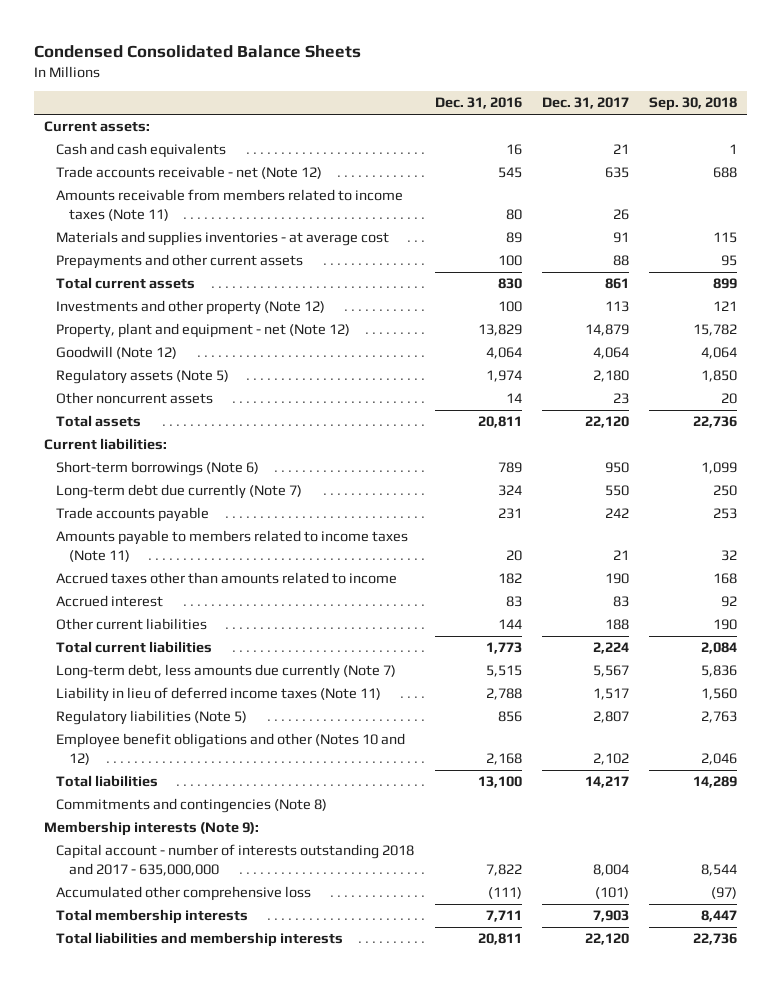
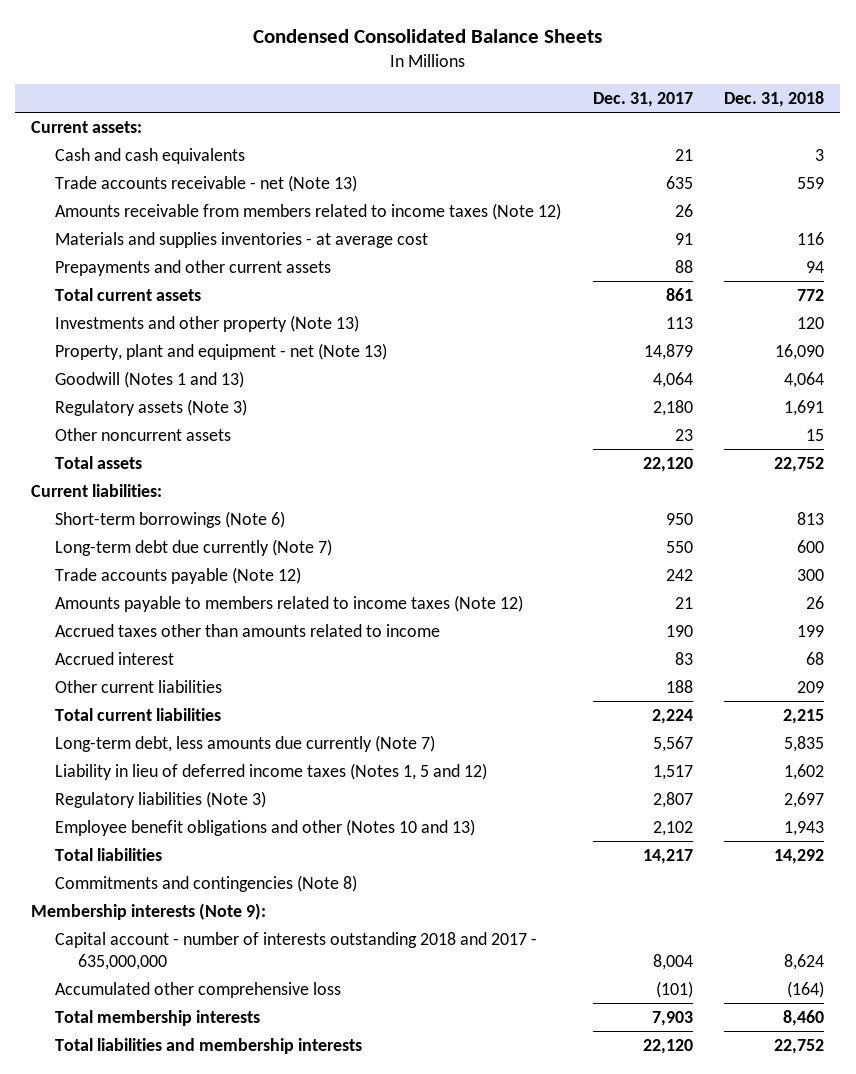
[434,97,522,110] Dec. 31, 2016 -> none
[649,97,738,112] Sep. 30, 2018 -> none
none -> [724,90,825,107] Dec. 31, 2018
[56,166,323,180] Trade accounts receivable - net (Note 12) -> [54,174,357,192] Trade accounts receivable - net (Note 13)
[56,189,404,221] Amounts receivable from members related to income taxes (Note 11) -> [54,202,561,220] Amounts receivable from members related to income taxes (Note 12)
[56,300,326,316] Investments and other property (Note 12) -> [54,314,359,332] Investments and other property (Note 13)
[56,323,351,339] Property, plant and equipment - net (Note 12) -> [54,342,387,360] Property, plant and equipment - net (Note 13)
[56,346,178,360] Goodwill (Note 12) -> [54,370,244,388] Goodwill (Notes 1 and 13)
[56,369,230,385] Regulatory assets (Note 5) -> [54,398,247,416] Regulatory assets (Note 3)
[56,507,210,523] Trade accounts payable -> [54,566,301,584] Trade accounts payable (Note 12)
[56,530,409,562] Amounts payable to members related to income taxes (Note 11) -> [54,594,523,612] Amounts payable to members related to income taxes (Note 12)
[56,687,382,703] Liability in lieu of deferred income taxes (Note 11) -> [54,762,487,780] Liability in lieu of deferred income taxes (Notes 1, 5 and 12)
[56,710,248,726] Regulatory liabilities (Note 5) -> [54,790,266,808] Regulatory liabilities (Note 3)
[56,733,406,765] Employee benefit obligations and other (Notes 10 and 12) -> [54,818,475,836] Employee benefit obligations and other (Notes 10 and 13)

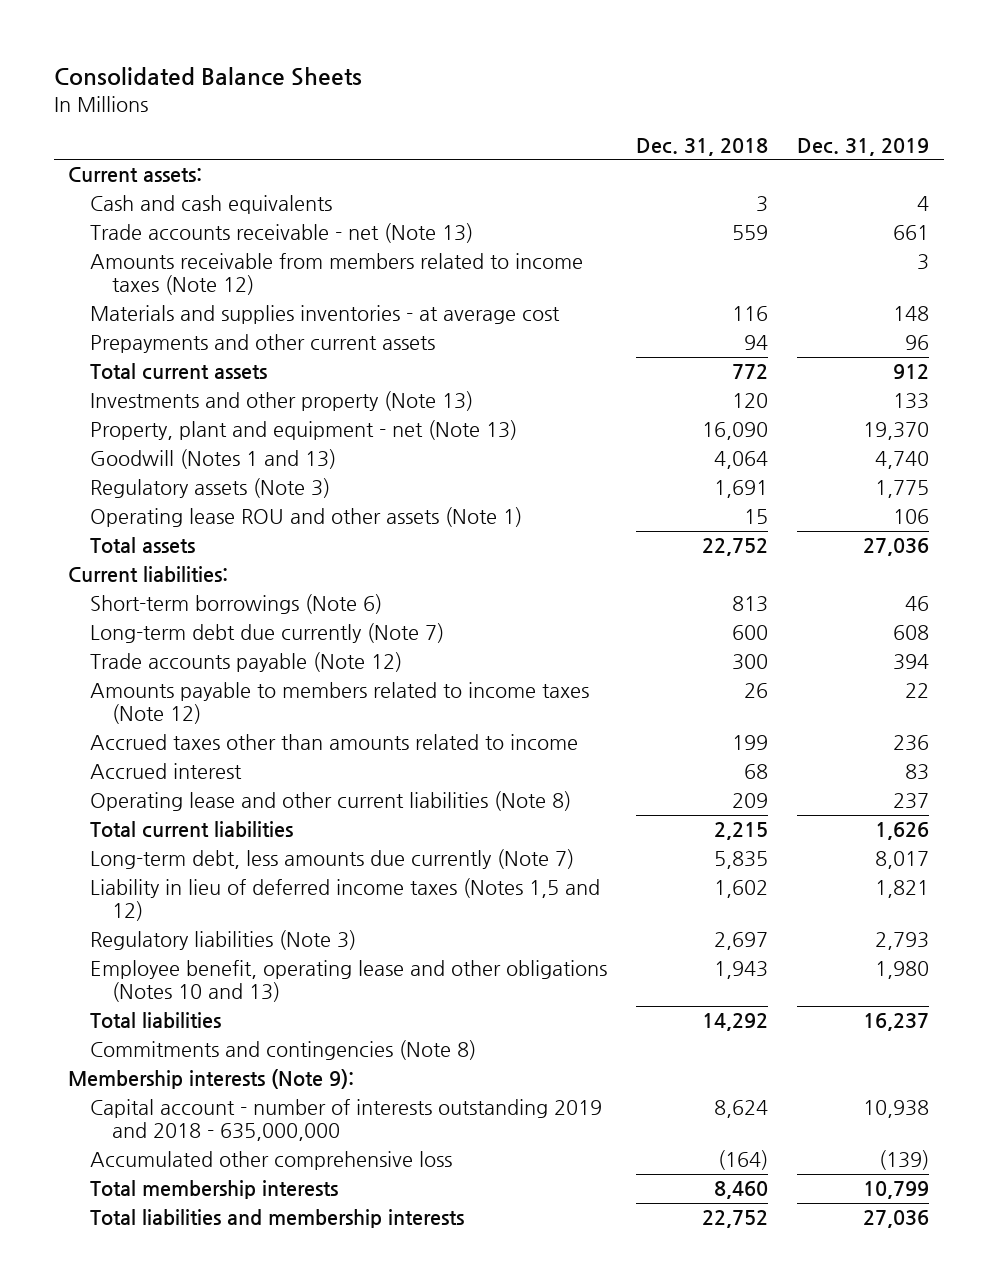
[252,28,602,43] Condensed Consolidated Balance Sheets -> [53,67,362,87] Consolidated Balance Sheets
[592,91,693,107] Dec. 31, 2017 -> none
none -> [797,137,930,156] Dec. 31, 2019
[54,427,231,441] Other noncurrent assets -> [90,507,523,528] Operating lease ROU and other assets (Note 1)
[54,679,222,693] Other current liabilities -> [90,791,572,812] Operating lease and other current liabilities (Note 8)
[54,762,487,780] Liability in lieu of deferred income taxes (Notes 1, 5 and 12) -> [90,878,601,922] Liability in lieu of deferred income taxes (Notes 1,5 and 12)
[54,818,475,836] Employee benefit obligations and other (Notes 10 and 13) -> [90,960,608,1003] Employee benefit, operating lease and other obligations (Notes 10 and 13)
[54,931,537,970] Capital account - number of interests outstanding 2018 and 2017 - 635,000,000 -> [90,1099,603,1142] Capital account - number of interests outstanding 2019 and 2018 - 635,000,000

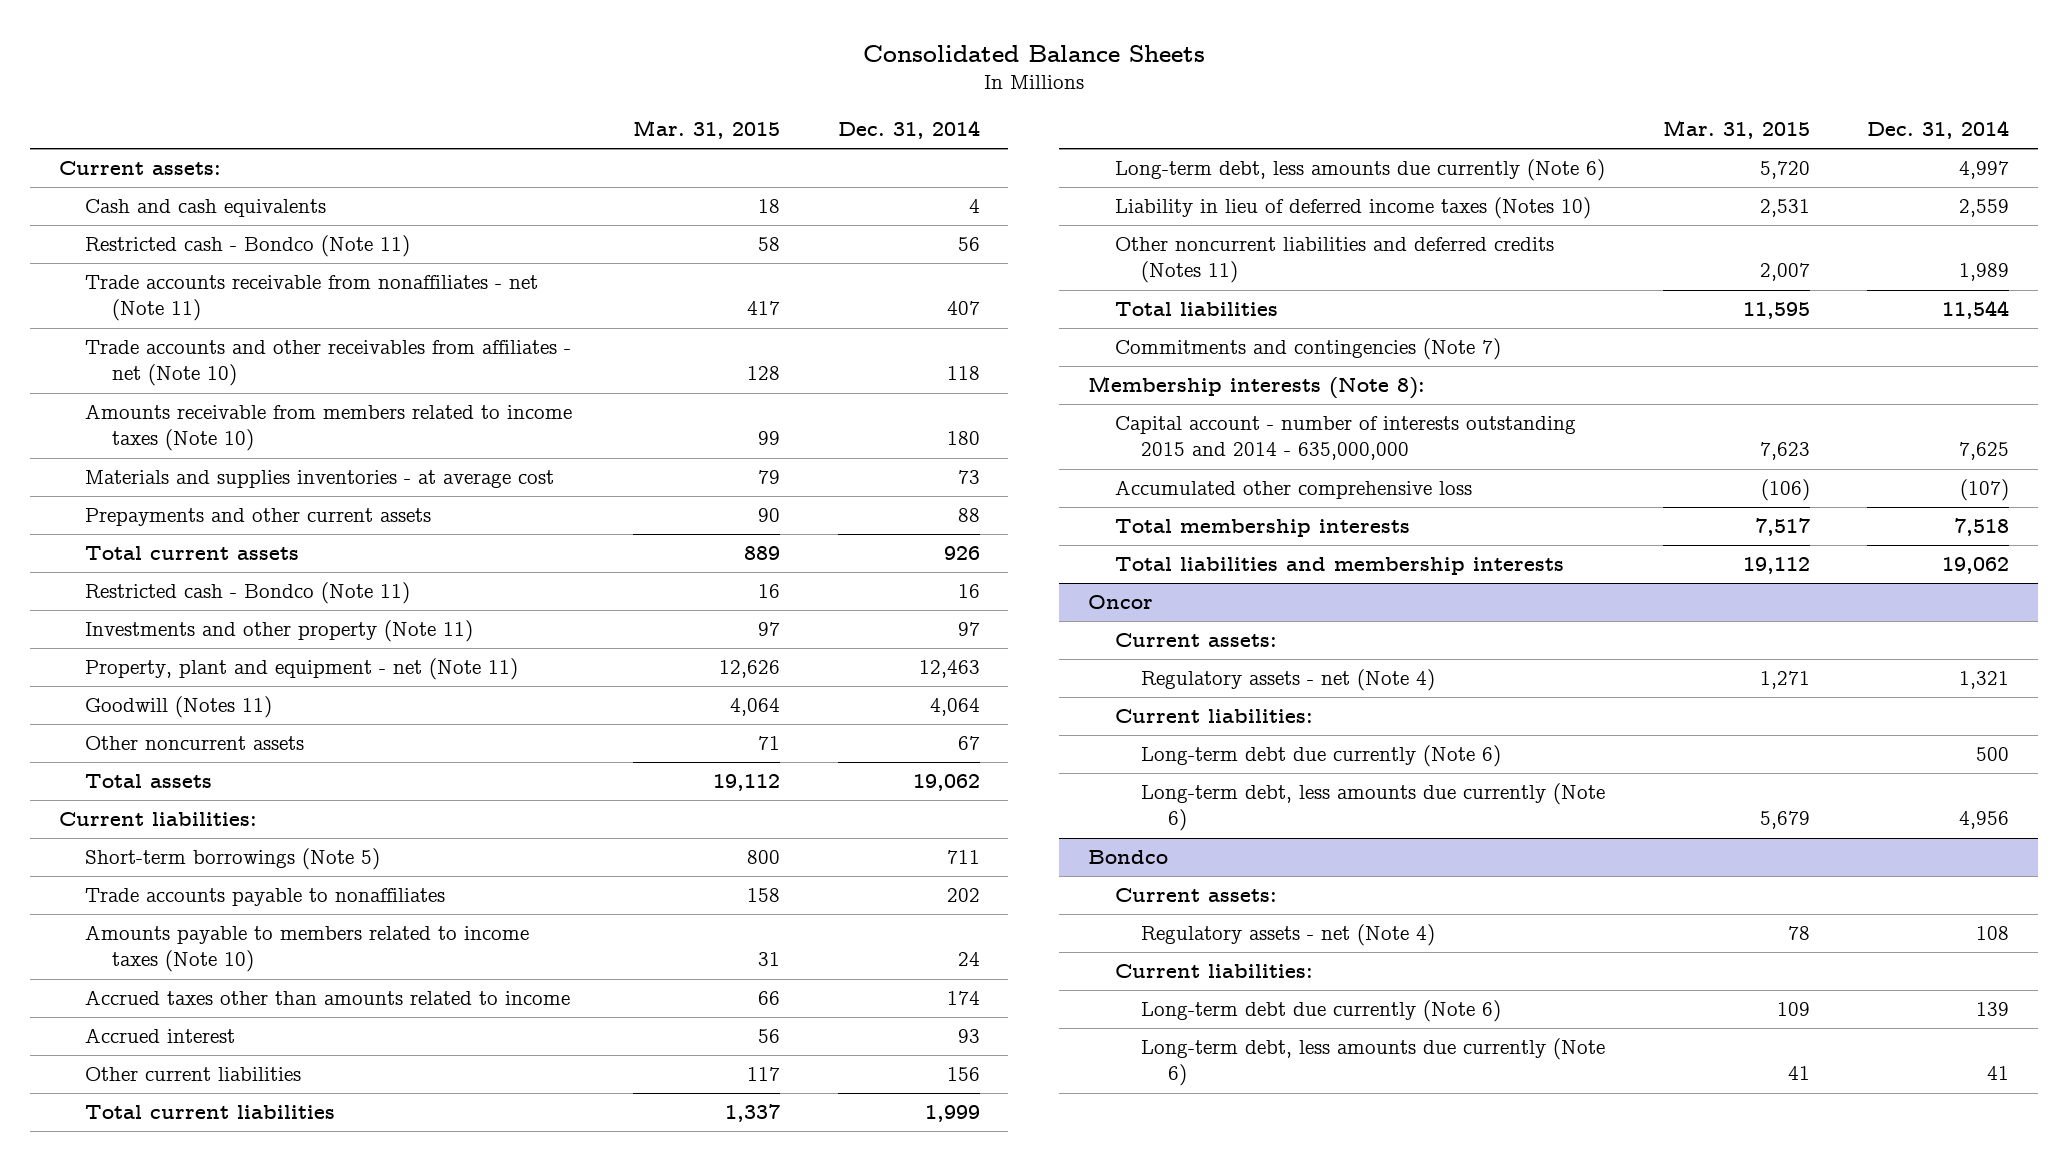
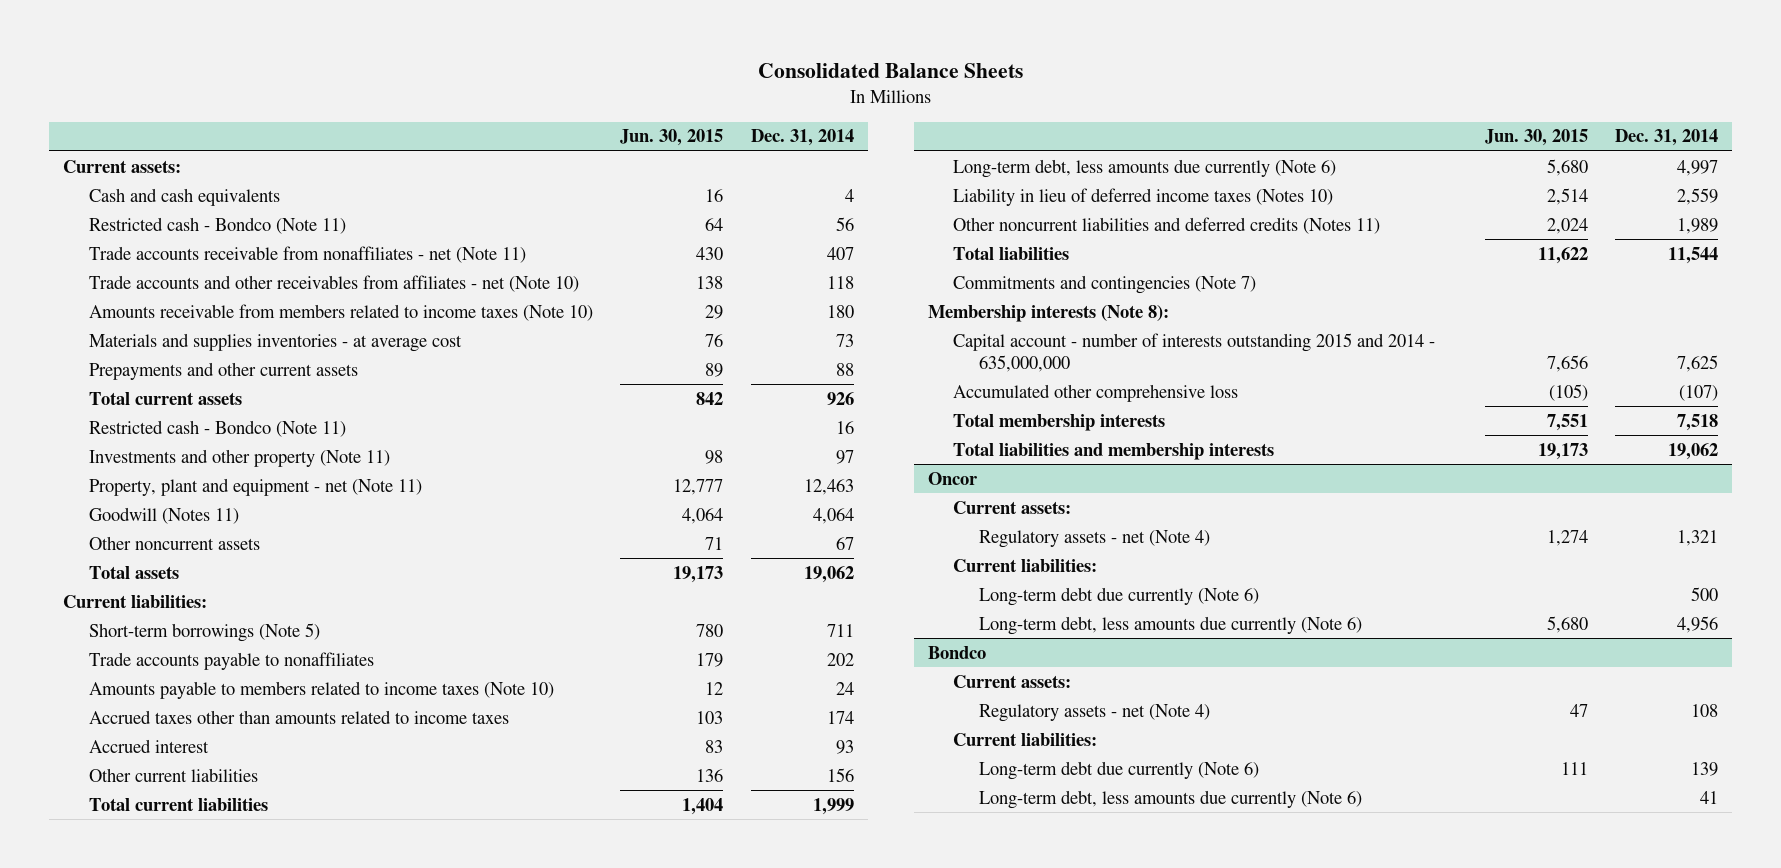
[633,119,781,139] Mar. 31, 2015 -> none
none -> [620,129,724,147] Jun. 30, 2015
[85,990,571,1006] Accrued taxes other than amounts related to income -> [88,709,509,724] Accrued taxes other than amounts related to income taxes

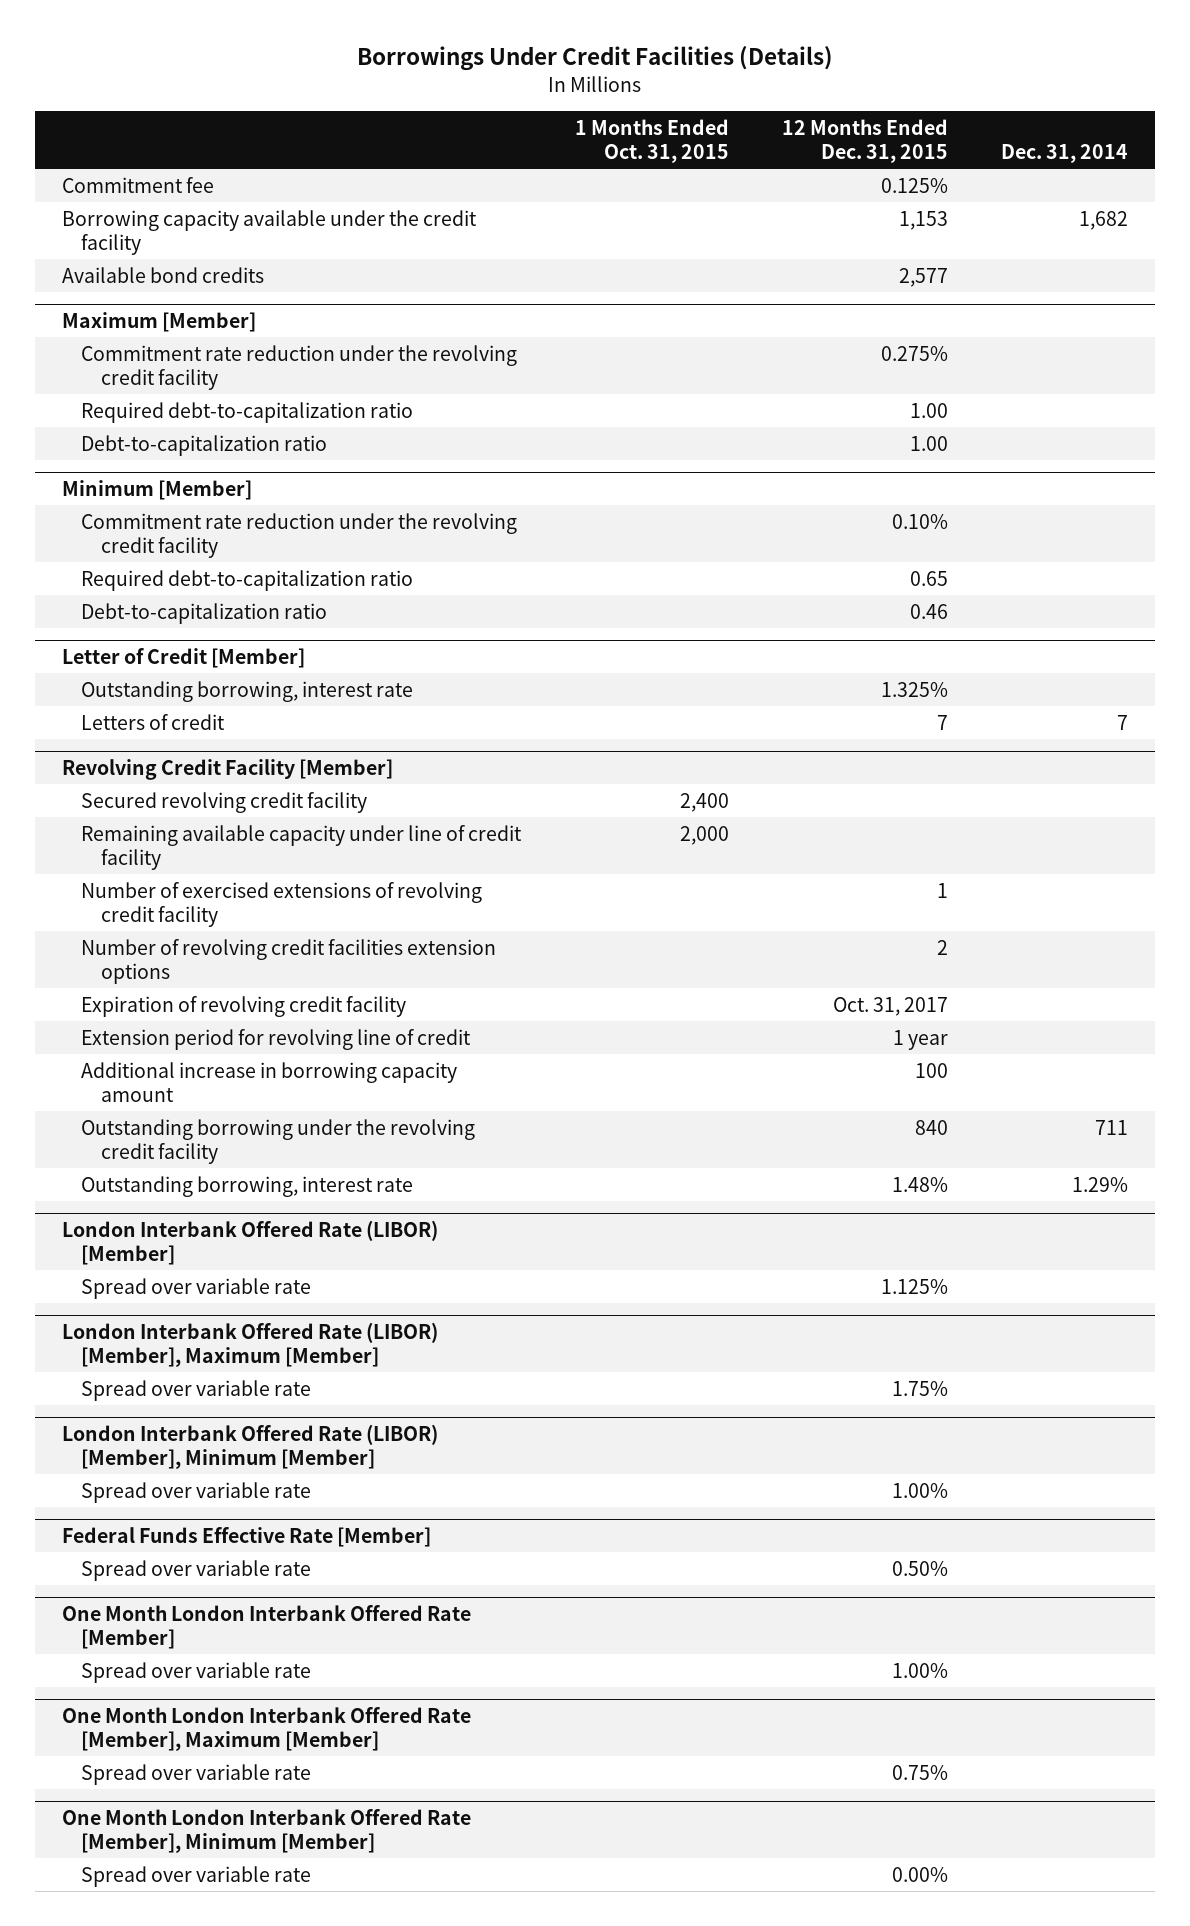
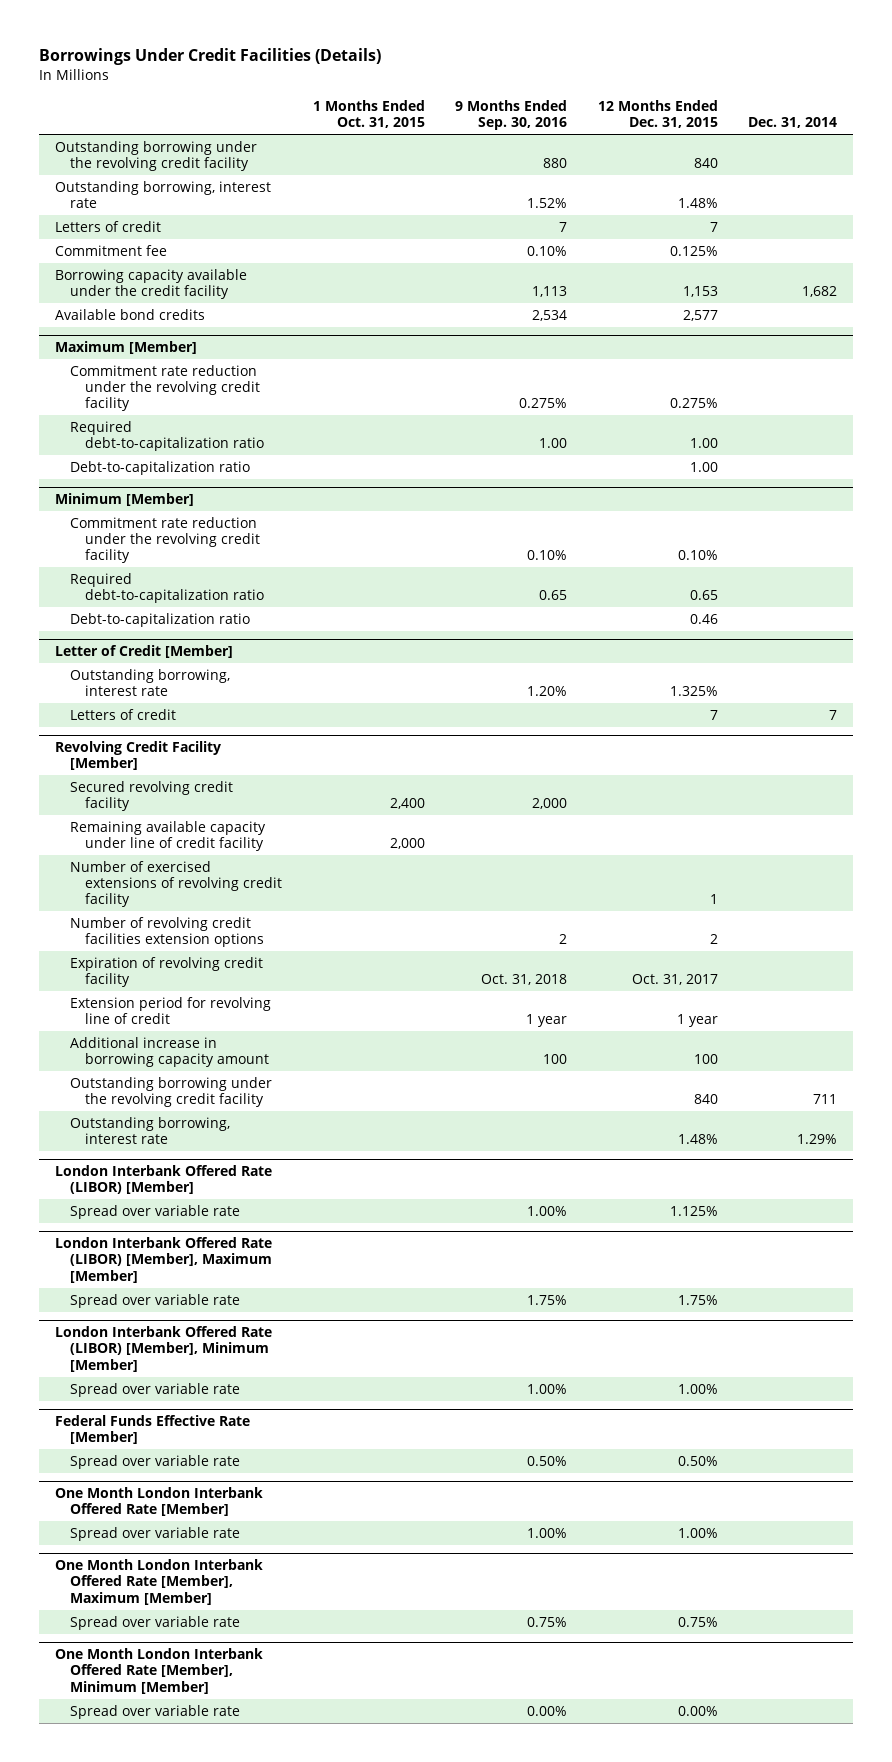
none -> [455,99,568,131] 9 Months Ended Sep. 30, 2016
none -> [54,140,257,172] Outstanding borrowing under the revolving credit facility
none -> [54,180,271,209] Outstanding borrowing, interest rate
none -> [54,220,161,232] Letters of credit

